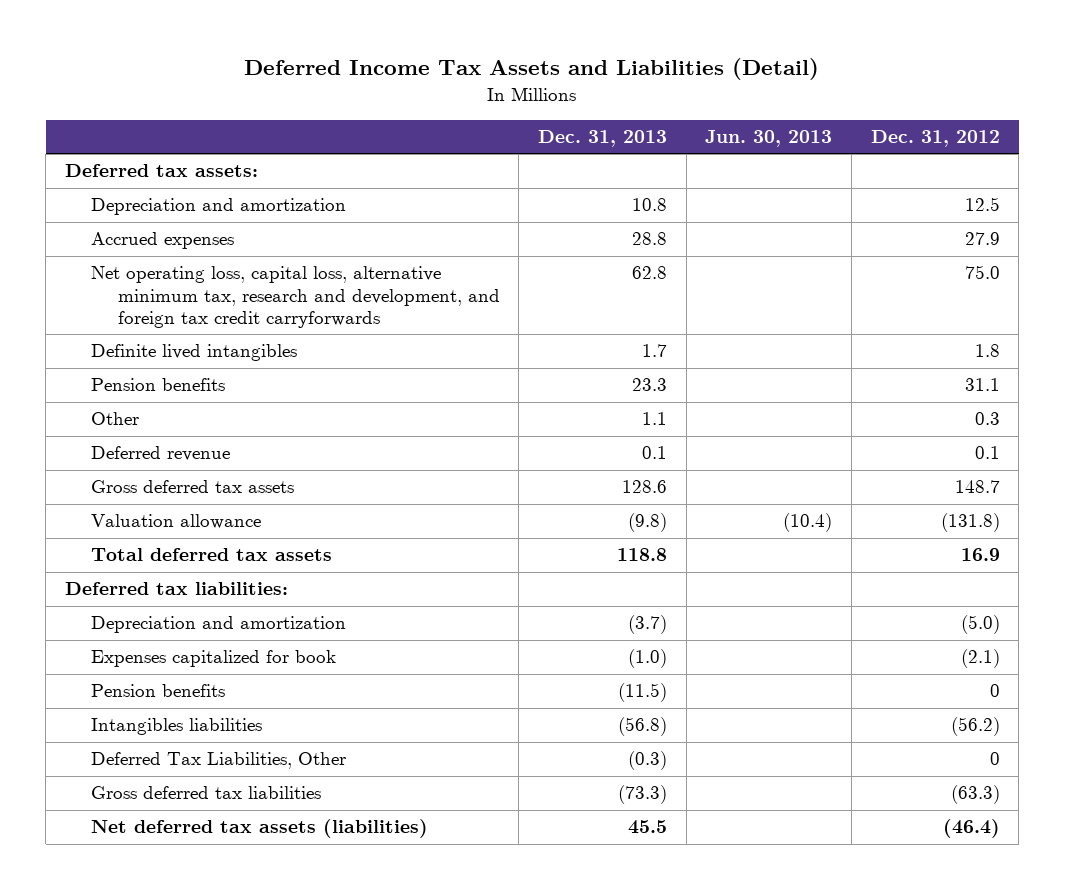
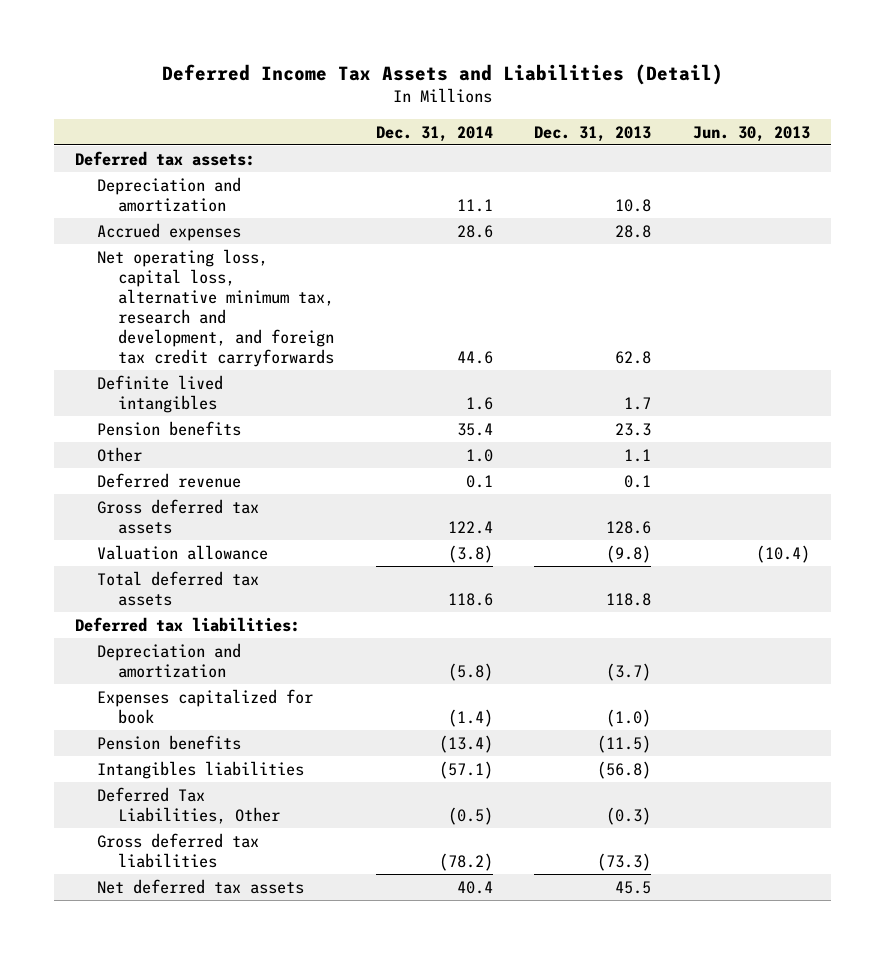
[870,130,1000,148] Dec. 31, 2012 -> none
none -> [375,125,493,142] Dec. 31, 2014
[91,819,429,839] Net deferred tax assets (liabilities) -> [96,878,304,894] Net deferred tax assets

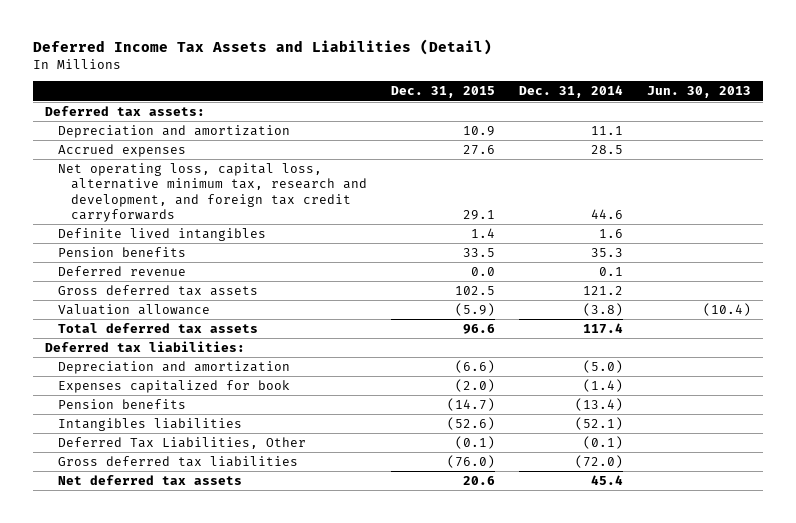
[534,125,652,142] Dec. 31, 2013 -> none
none -> [391,86,496,99] Dec. 31, 2015
[456,224,493,238] 28.6 -> [591,144,624,154] 28.5
[96,446,142,462] Other -> none
[456,422,493,436] 35.4 -> [591,247,624,257] 35.3
[447,520,493,534] 122.4 -> [583,285,624,295] 121.2
[447,592,493,606] 118.6 -> [583,322,624,334] 117.4
[447,662,493,681] (5.8) -> [583,359,624,373] (5.0)
[438,760,493,779] (57.1) -> [575,416,624,430] (52.1)
[447,806,493,825] (0.5) -> [583,435,624,449] (0.1)
[438,852,493,871] (78.2) -> [575,454,624,468] (72.0)
[456,880,493,894] 40.4 -> [591,474,624,485] 45.4

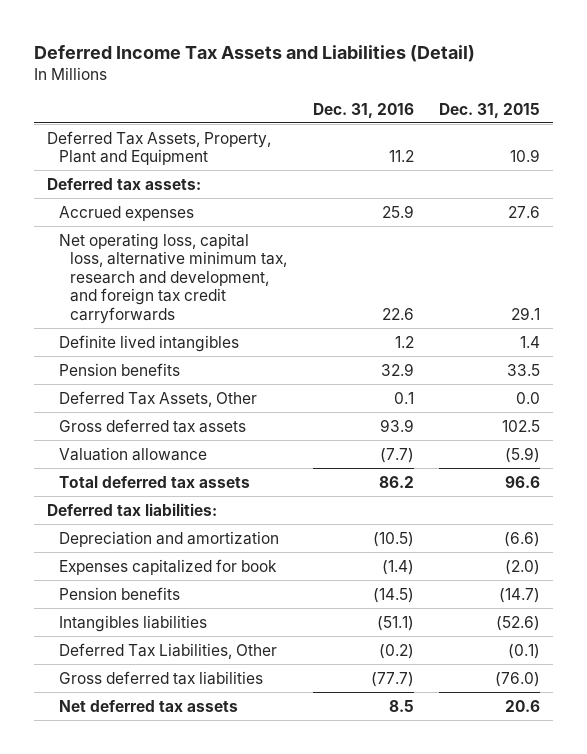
[519,85,624,99] Dec. 31, 2014 -> none
[646,86,751,99] Jun. 30, 2013 -> none
none -> [312,102,414,118] Dec. 31, 2016
none -> [46,130,271,166] Deferred Tax Assets, Property, Plant and Equipment
[58,124,291,138] Depreciation and amortization -> none
[58,265,187,276] Deferred revenue -> none
none -> [58,390,257,407] Deferred Tax Assets, Other

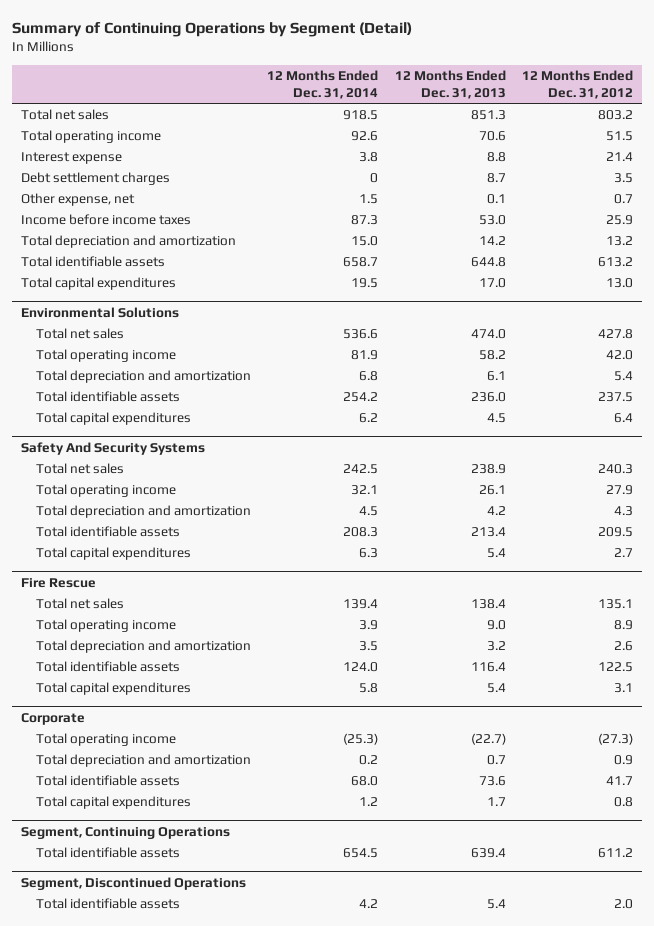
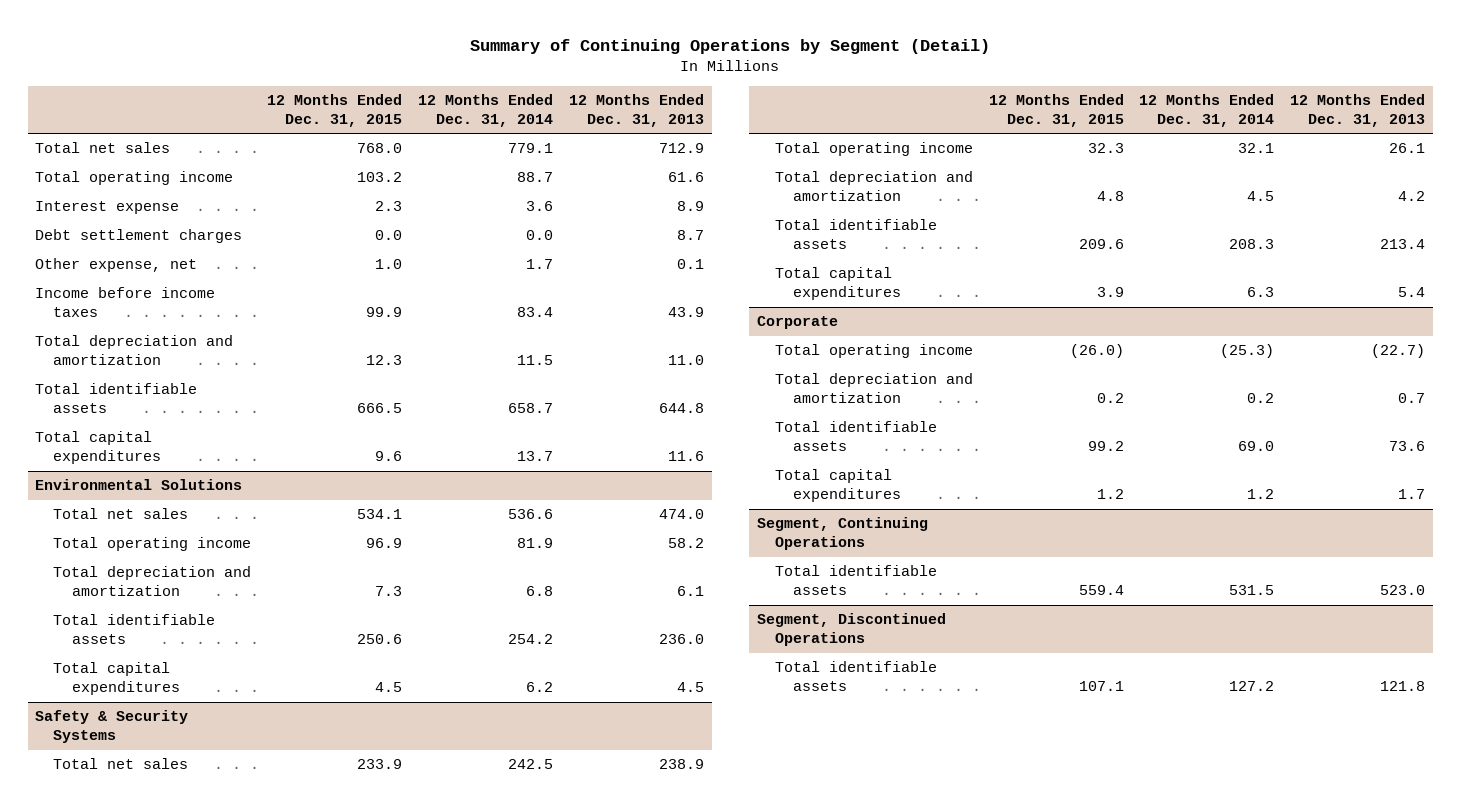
[522,69,634,99] 12 Months Ended Dec. 31, 2012 -> none
none -> [267,94,403,127] 12 Months Ended Dec. 31, 2015
[343,109,379,120] 918.5 -> [507,143,553,154] 779.1
[470,109,506,120] 851.3 -> [658,143,704,154] 712.9
[351,130,379,141] 92.6 -> [516,172,553,183] 88.7
[478,130,506,141] 70.6 -> [667,172,704,183] 61.6
[359,151,379,162] 3.8 -> [525,201,553,212] 3.6
[486,151,506,162] 8.8 -> [676,201,704,212] 8.9
[370,172,379,183] 0 -> [525,230,553,241] 0.0
[359,193,379,204] 1.5 -> [525,259,553,270] 1.7
[351,214,379,225] 87.3 -> [516,307,553,318] 83.4
[478,214,506,225] 53.0 -> [667,307,704,318] 43.9
[351,235,379,246] 15.0 -> [516,355,553,366] 11.5
[478,235,506,245] 14.2 -> [667,355,704,366] 11.0
[351,277,379,288] 19.5 -> [516,451,553,462] 13.7
[478,277,506,288] 17.0 -> [667,451,704,462] 11.6
[20,441,205,455] Safety And Security Systems -> [35,710,189,744] Safety & Security Systems
[20,577,96,588] Fire Rescue -> none
[35,597,124,609] Total net sales -> none
[35,618,176,632] Total operating income -> none
[35,639,251,653] Total depreciation and amortization -> none
[35,660,180,672] Total identifiable assets -> none
[35,681,191,695] Total capital expenditures -> none
[351,775,379,786] 68.0 -> [1238,441,1275,452] 69.0
[343,847,379,858] 654.5 -> [1229,585,1275,596] 531.5
[470,847,506,858] 639.4 -> [1380,585,1426,596] 523.0
[359,898,379,908] 4.2 -> [1229,681,1275,692] 127.2
[486,898,506,909] 5.4 -> [1380,681,1426,692] 121.8

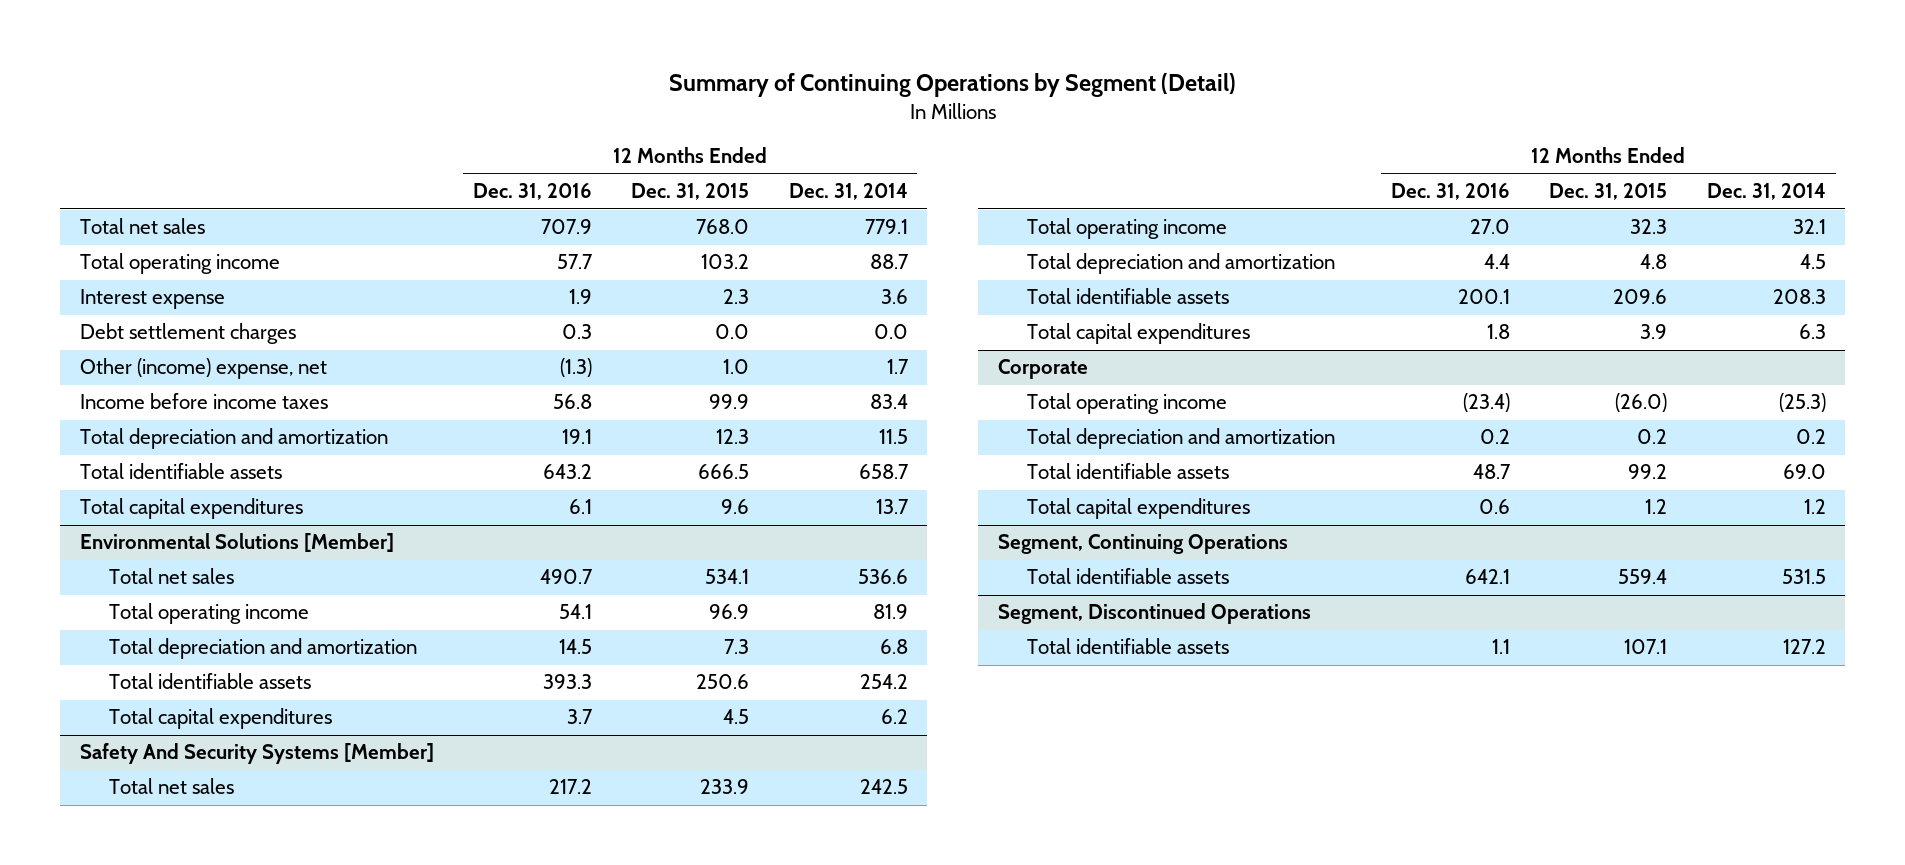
[568,94,704,127] 12 Months Ended Dec. 31, 2013 -> none
none -> [472,183,592,201] Dec. 31, 2016
[35,258,198,273] Other expense, net -> [79,358,327,380] Other (income) expense, net
[35,479,243,491] Environmental Solutions -> [79,533,394,553] Environmental Solutions [Member]
[35,710,189,744] Safety & Security Systems -> [79,743,434,765] Safety And Security Systems [Member]

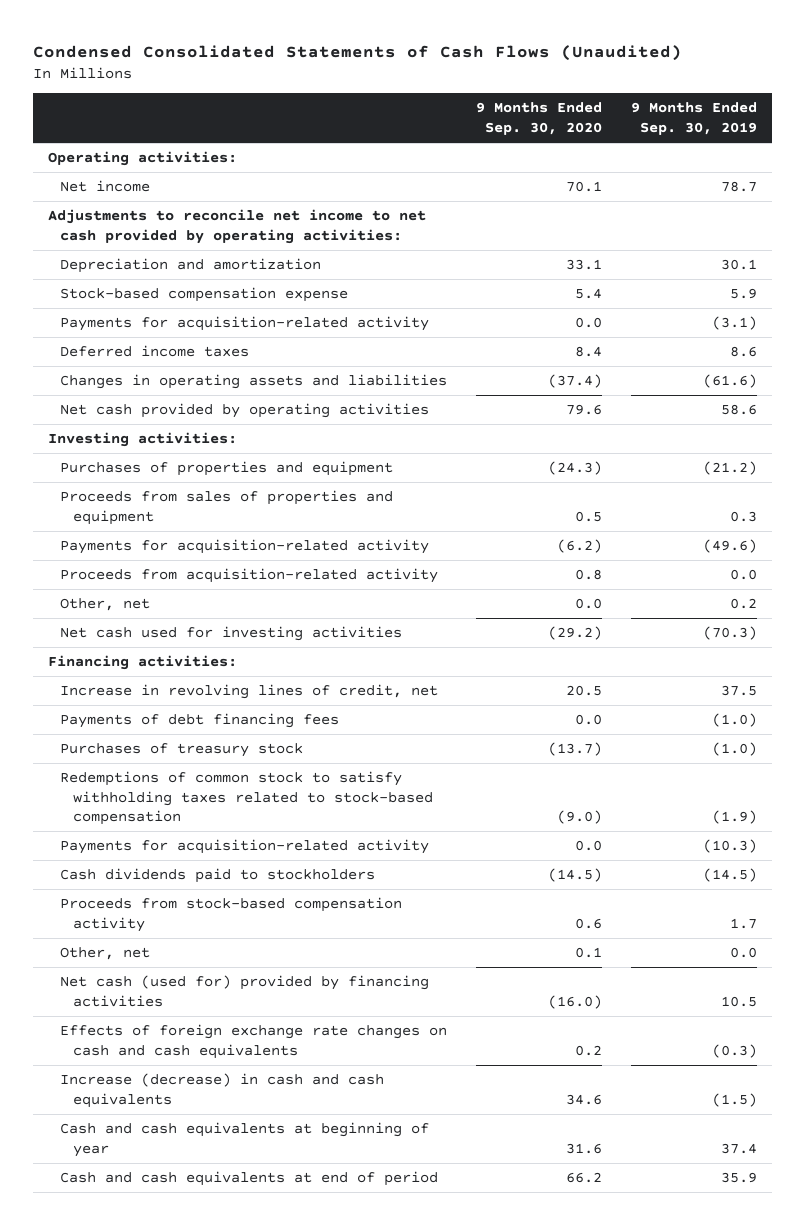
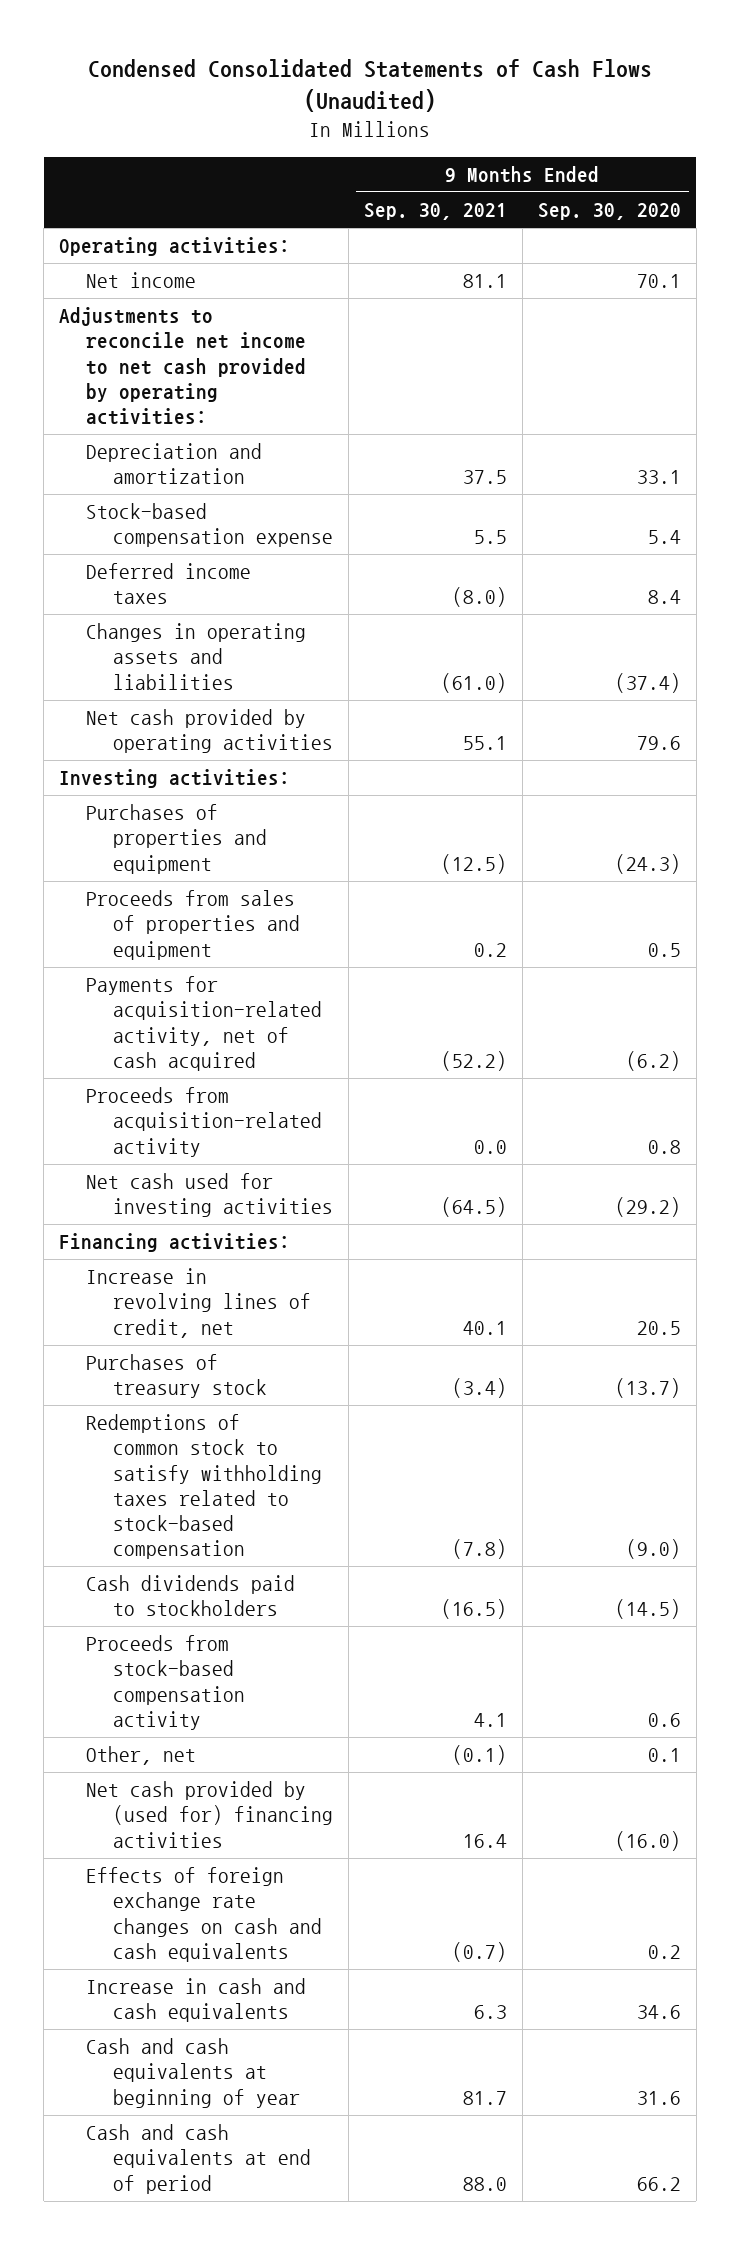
[631,102,758,135] 9 Months Ended Sep. 30, 2019 -> none
none -> [363,203,507,221] Sep. 30, 2021
[60,316,430,332] Payments for acquisition-related activity -> none
[60,539,430,555] Payments for acquisition-related activity -> [85,976,322,1071] Payments for acquisition-related activity, net of cash acquired
[60,598,151,612] Other, net -> none
[60,713,340,729] Payments of debt financing fees -> none
[60,839,430,855] Payments for acquisition-related activity -> none
[60,975,430,1007] Net cash (used for) provided by financing activities -> [85,1781,333,1848] Net cash provided by (used for) financing activities
[60,1073,385,1108] Increase (decrease) in cash and cash equivalents -> [85,1978,306,2023] Increase in cash and cash equivalents

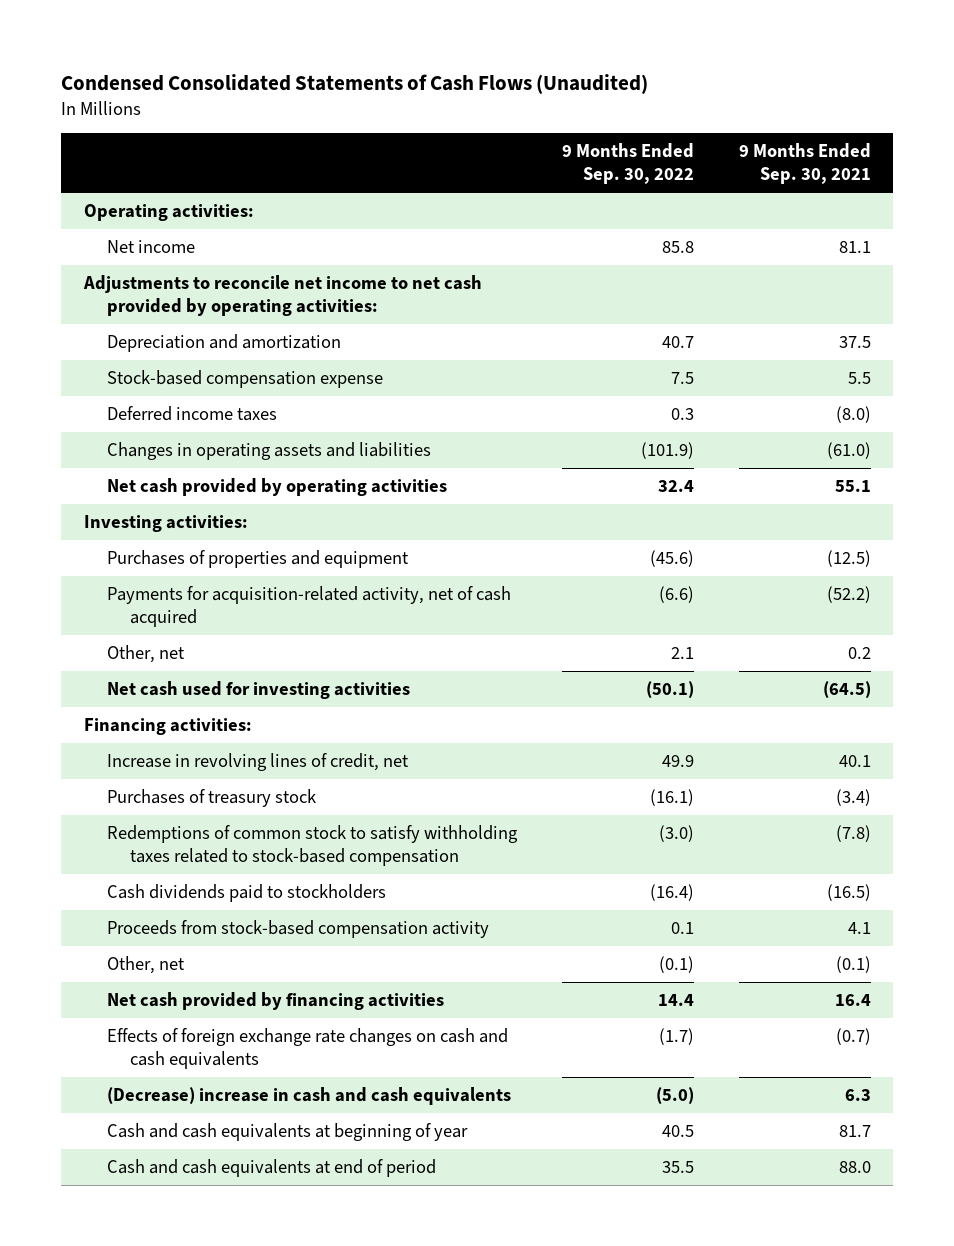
[537,203,681,221] Sep. 30, 2020 -> none
none -> [561,143,694,184] 9 Months Ended Sep. 30, 2022
[85,890,300,960] Proceeds from sales of properties and equipment -> none
[85,1087,322,1157] Proceeds from acquisition-related activity -> none
none -> [106,645,185,664] Other, net
[85,1781,333,1848] Net cash provided by (used for) financing activities -> [106,992,444,1011] Net cash provided by financing activities
[85,1978,306,2023] Increase in cash and cash equivalents -> [106,1087,511,1106] (Decrease) increase in cash and cash equivalents

